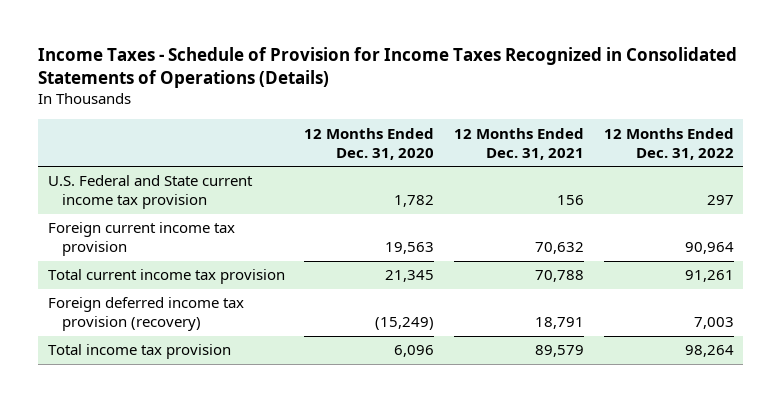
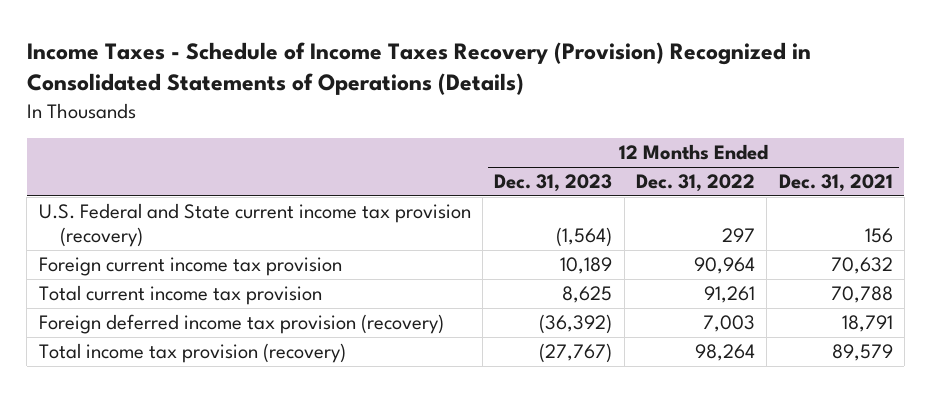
[38,47,738,89] Income Taxes - Schedule of Provision for Income Taxes Recognized in Consolidated Statements of Operations (Details) -> [26,41,811,96] Income Taxes - Schedule of Income Taxes Recovery (Provision) Recognized in Consolidated Statements of Operations (Details)
[304,127,435,160] 12 Months Ended Dec. 31, 2020 -> none
none -> [494,174,613,193] Dec. 31, 2023
[47,175,253,210] U.S. Federal and State current income tax provision -> [38,203,471,247] U.S. Federal and State current income tax provision (recovery)
[47,344,231,360] Total income tax provision -> [38,343,346,364] Total income tax provision (recovery)

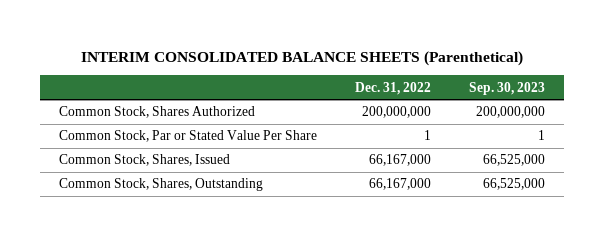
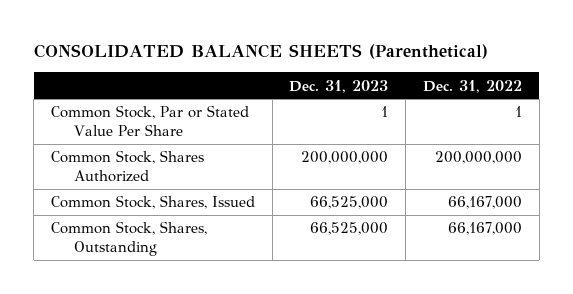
[81,50,524,66] INTERIM CONSOLIDATED BALANCE SHEETS (Parenthetical) -> [33,44,488,60] CONSOLIDATED BALANCE SHEETS (Parenthetical)
[469,81,546,95] Sep. 30, 2023 -> none
none -> [289,79,389,93] Dec. 31, 2023
[59,106,256,119] Common Stock, Shares Authorized -> [50,150,204,182] Common Stock, Shares Authorized

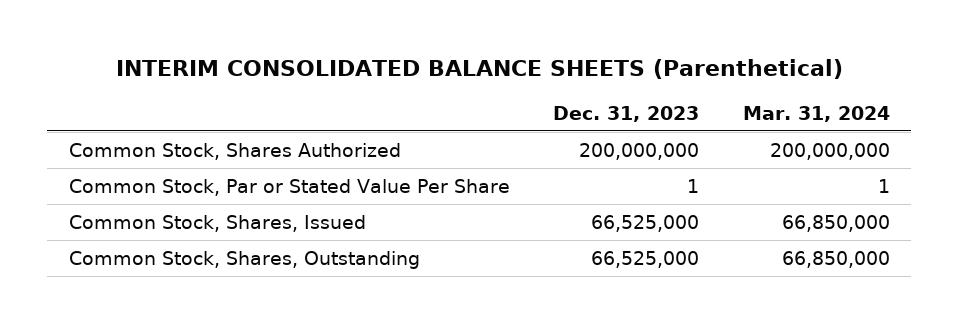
[33,44,488,60] CONSOLIDATED BALANCE SHEETS (Parenthetical) -> [116,59,844,80] INTERIM CONSOLIDATED BALANCE SHEETS (Parenthetical)
[422,79,522,93] Dec. 31, 2022 -> none
none -> [742,105,890,122] Mar. 31, 2024
[50,105,249,136] Common Stock, Par or Stated Value Per Share -> [68,178,510,196] Common Stock, Par or Stated Value Per Share

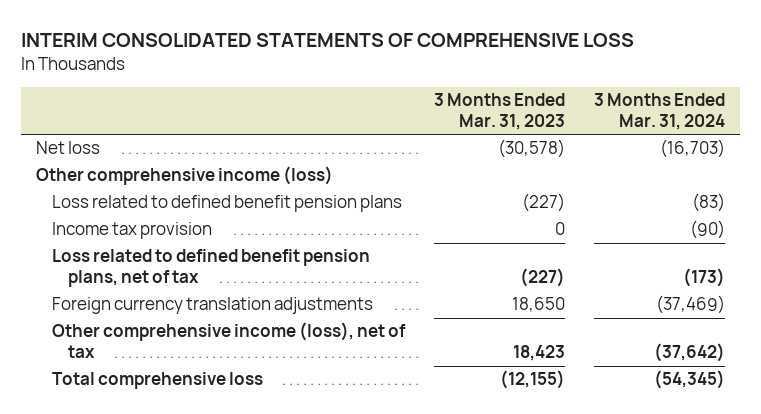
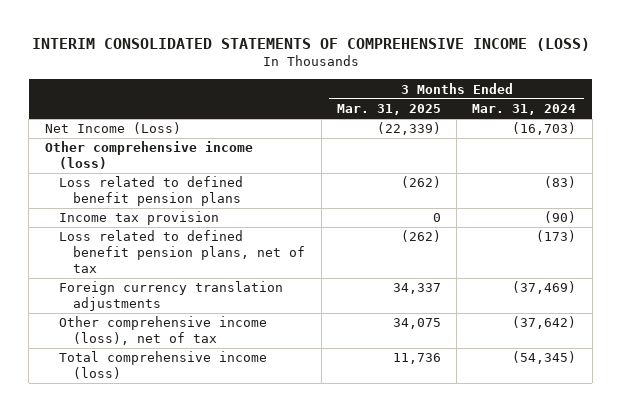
[21,33,635,48] INTERIM CONSOLIDATED STATEMENTS OF COMPREHENSIVE LOSS -> [31,37,590,51] INTERIM CONSOLIDATED STATEMENTS OF COMPREHENSIVE INCOME (LOSS)
[434,92,566,131] 3 Months Ended Mar. 31, 2023 -> none
none -> [336,104,441,116] Mar. 31, 2025
[35,141,100,155] Net loss -> [44,122,181,135] Net Income (Loss)
[51,372,263,390] Total comprehensive loss -> [58,351,267,380] Total comprehensive income (loss)

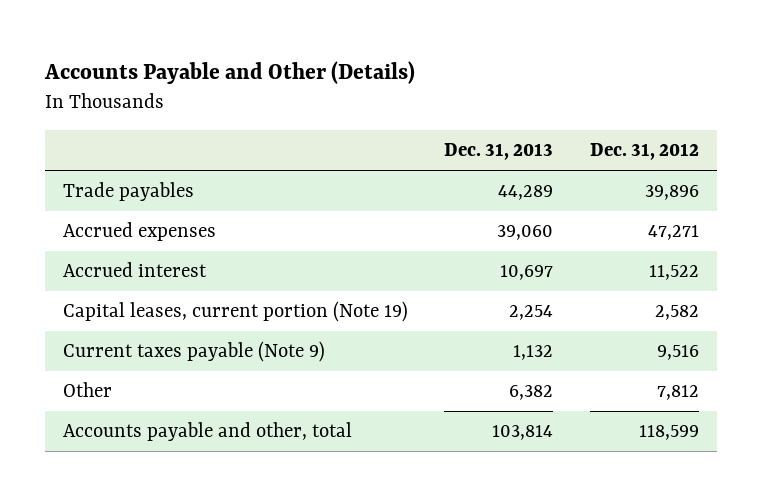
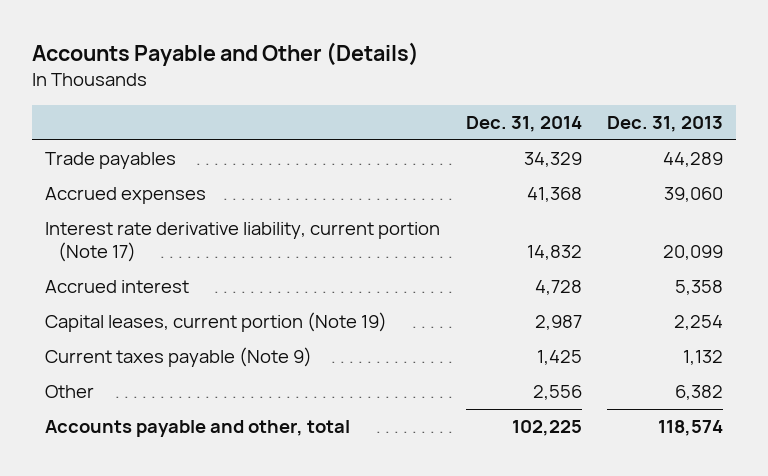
[589,143,699,161] Dec. 31, 2012 -> none
none -> [465,116,582,133] Dec. 31, 2014
none -> [44,222,440,263] Interest rate derivative liability, current portion (Note 17)
[500,265,554,281] 10,697 -> [675,280,724,296] 5,358
[492,425,554,441] 103,814 -> [658,420,724,437] 118,574

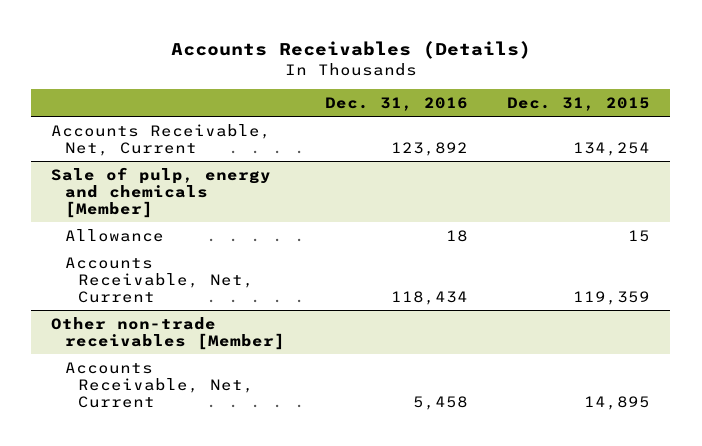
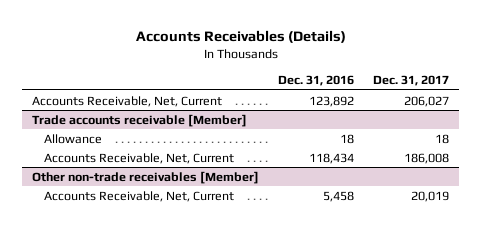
[507,97,651,112] Dec. 31, 2015 -> none
none -> [373,75,450,87] Dec. 31, 2017
[51,166,272,218] Sale of pulp, energy and chemicals [Member] -> [31,113,247,127] Trade accounts receivable [Member]

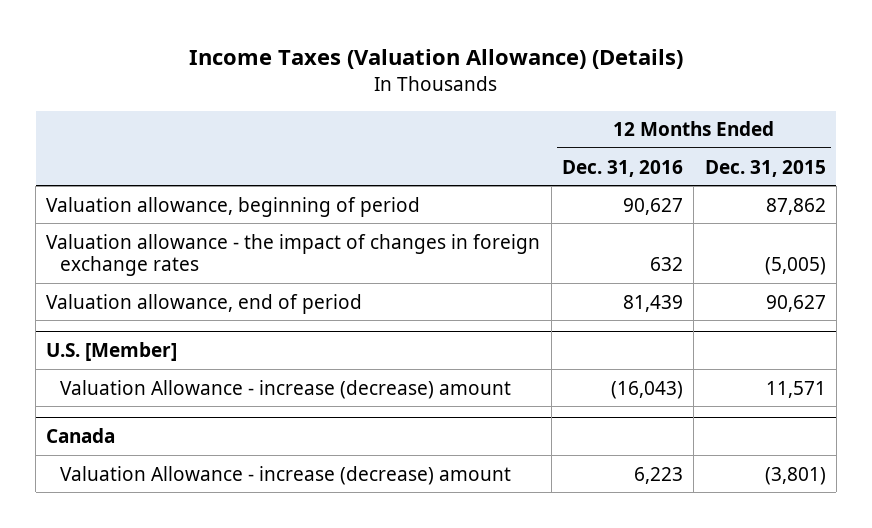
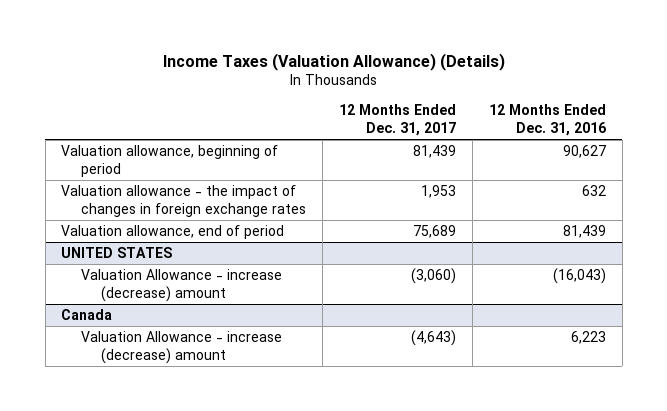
[704,159,826,177] Dec. 31, 2015 -> none
none -> [339,104,457,137] 12 Months Ended Dec. 31, 2017
[46,341,178,361] U.S. [Member] -> [61,246,173,258] UNITED STATES

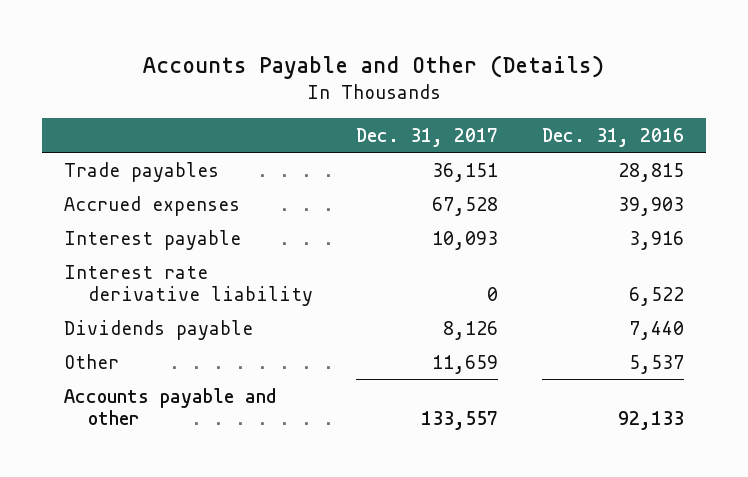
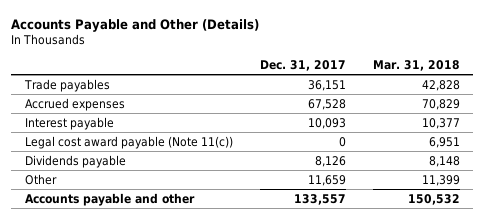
[541,127,684,147] Dec. 31, 2016 -> none
none -> [372,60,460,72] Mar. 31, 2018
[64,264,313,307] Interest rate derivative liability -> none
none -> [24,135,233,149] Legal cost award payable (Note 11(c))

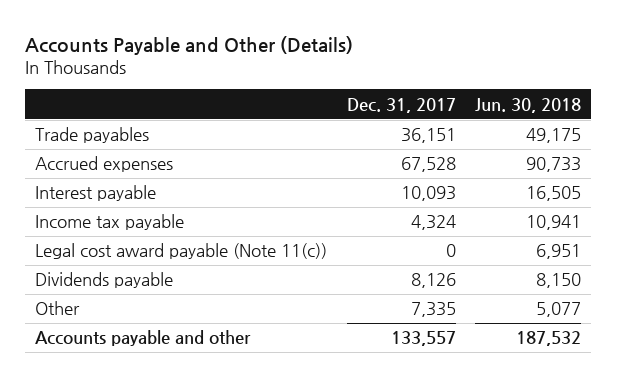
[372,60,460,72] Mar. 31, 2018 -> none
none -> [475,97,582,113] Jun. 30, 2018
none -> [35,214,185,231] Income tax payable
[307,174,346,186] 11,659 -> [410,302,456,318] 7,335

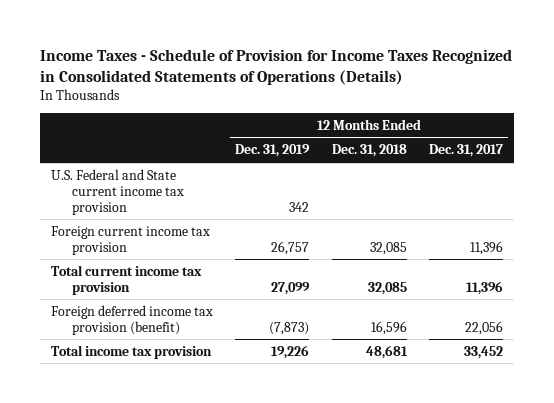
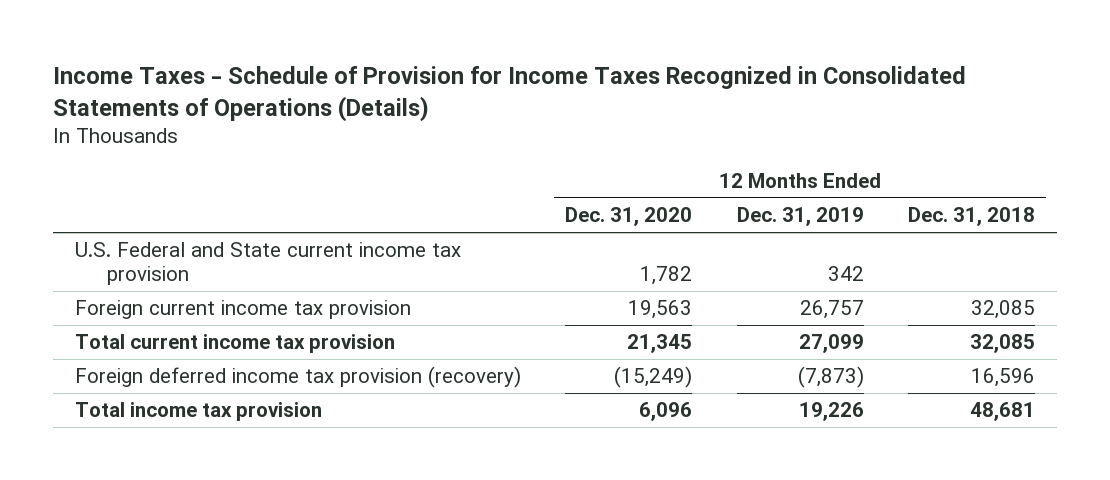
[428,144,503,158] Dec. 31, 2017 -> none
none -> [565,207,693,227] Dec. 31, 2020
[51,304,214,335] Foreign deferred income tax provision (benefit) -> [74,366,521,389] Foreign deferred income tax provision (recovery)

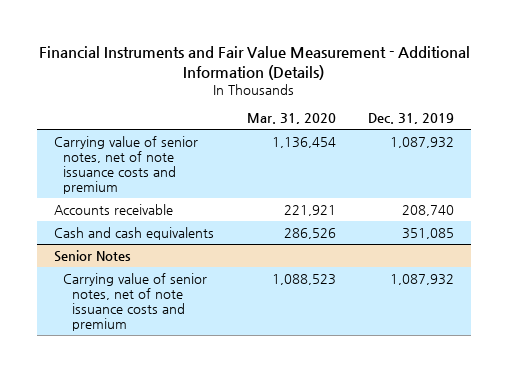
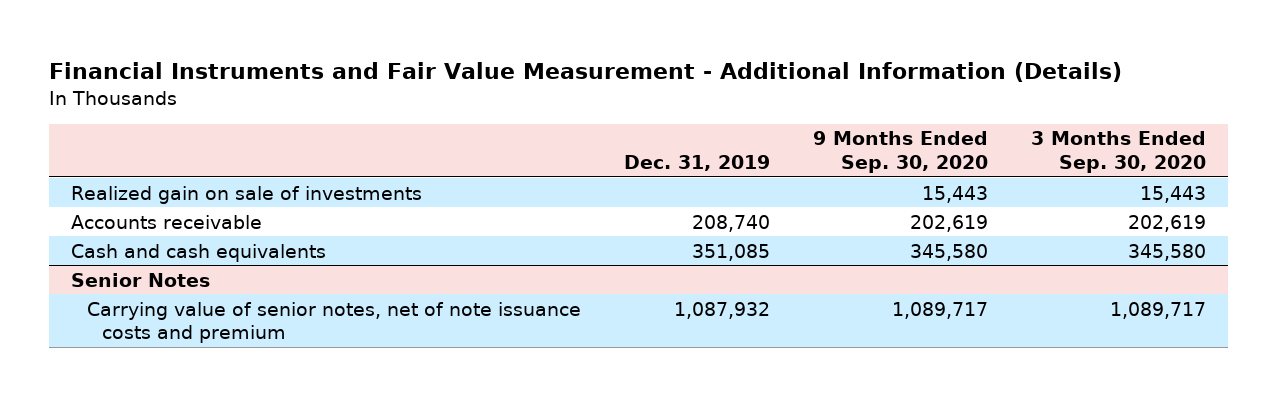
[246,113,336,125] Mar. 31, 2020 -> none
none -> [812,131,988,174] 9 Months Ended Sep. 30, 2020
none -> [1030,131,1206,174] 3 Months Ended Sep. 30, 2020
[53,135,198,195] Carrying value of senior notes, net of note issuance costs and premium -> none
none -> [70,185,422,204] Realized gain on sale of investments

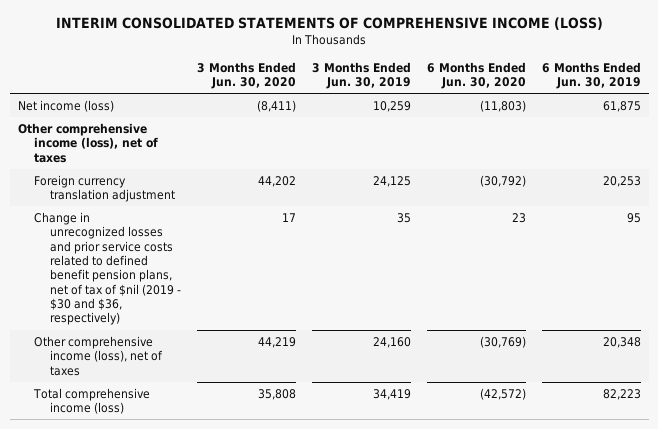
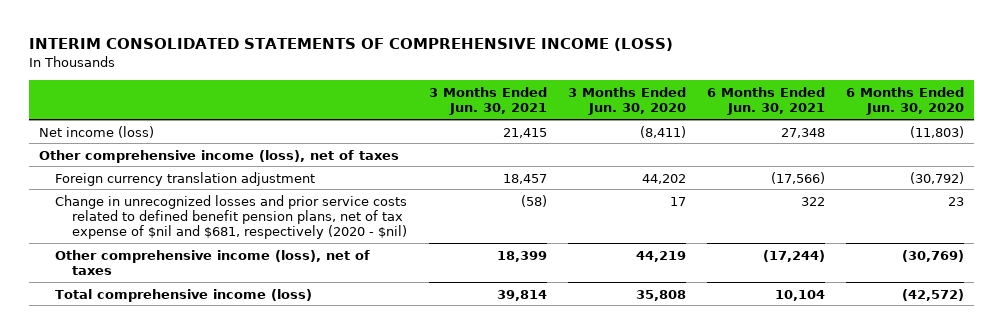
[311,61,411,90] 3 Months Ended Jun. 30, 2019 -> none
[541,61,641,90] 6 Months Ended Jun. 30, 2019 -> none
none -> [428,86,547,116] 3 Months Ended Jun. 30, 2021
none -> [706,86,825,116] 6 Months Ended Jun. 30, 2021
[33,211,182,326] Change in unrecognized losses and prior service costs related to defined benefit pension plans, net of tax of $nil (2019 - $30 and $36, respectively) -> [55,194,408,240] Change in unrecognized losses and prior service costs related to defined benefit pension plans, net of tax expense of $nil and $681, respectively (2020 - $nil)

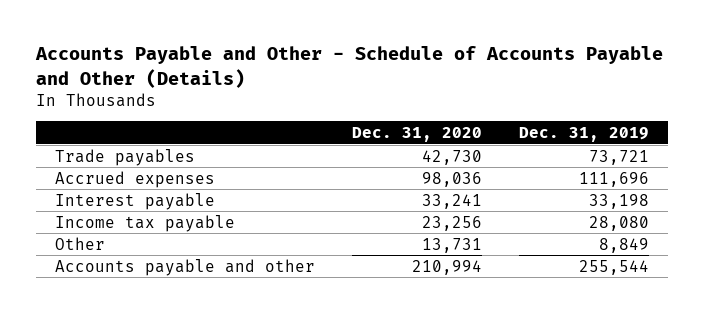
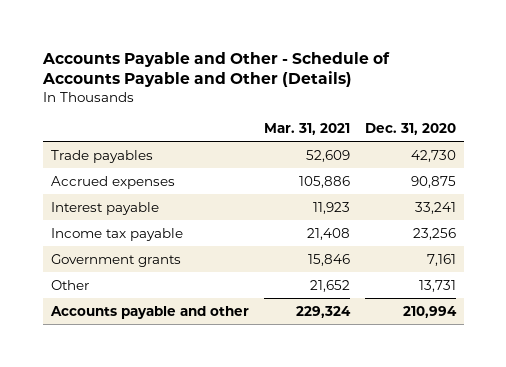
[519,127,650,143] Dec. 31, 2019 -> none
none -> [263,123,350,136] Mar. 31, 2021
[422,171,483,187] 98,036 -> [410,175,456,188] 90,875
none -> [50,253,181,267] Government grants

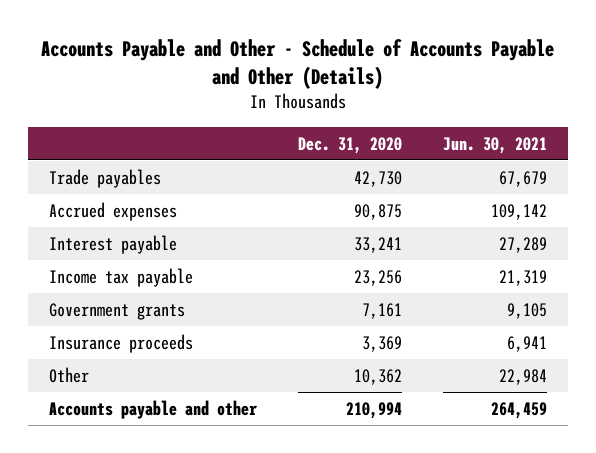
[263,123,350,136] Mar. 31, 2021 -> none
none -> [443,136,548,154] Jun. 30, 2021
none -> [48,334,193,354] Insurance proceeds
[418,279,456,292] 13,731 -> [353,369,402,386] 10,362

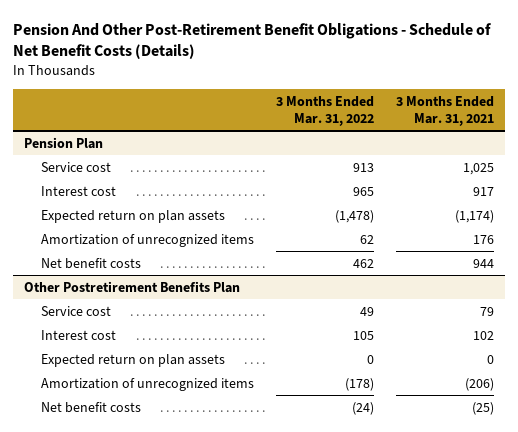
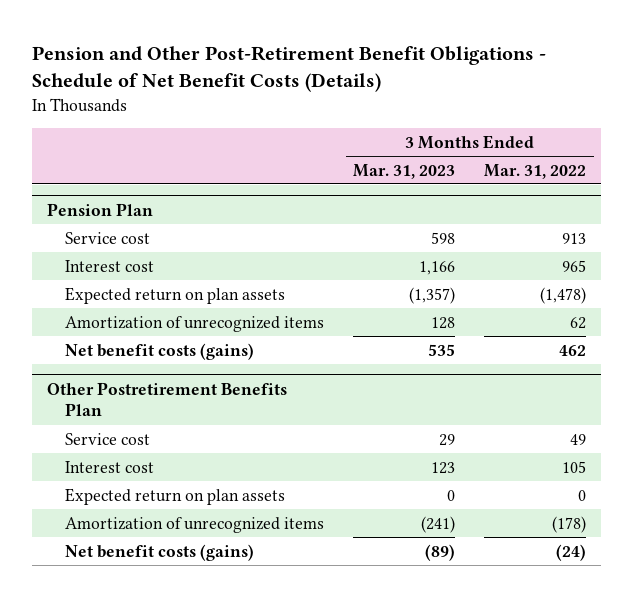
[13,22,492,60] Pension And Other Post-Retirement Benefit Obligations - Schedule of Net Benefit Costs (Details) -> [32,45,547,93] Pension and Other Post-Retirement Benefit Obligations - Schedule of Net Benefit Costs (Details)
[395,96,494,126] 3 Months Ended Mar. 31, 2021 -> none
none -> [353,163,456,179] Mar. 31, 2023
[41,257,142,269] Net benefit costs -> [64,342,254,360] Net benefit costs (gains)
[41,401,142,413] Net benefit costs -> [64,543,254,561] Net benefit costs (gains)

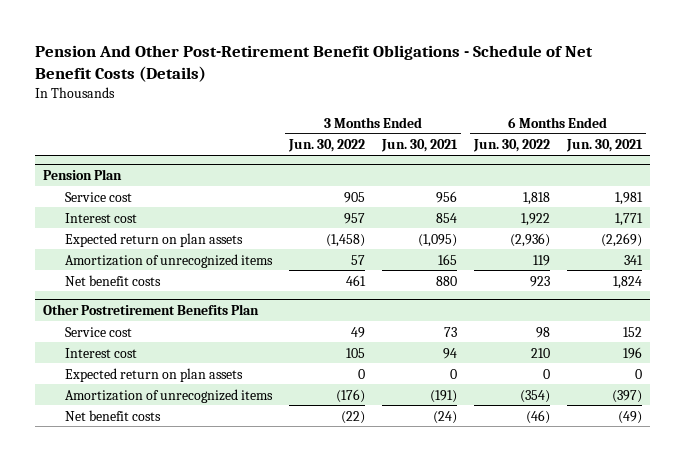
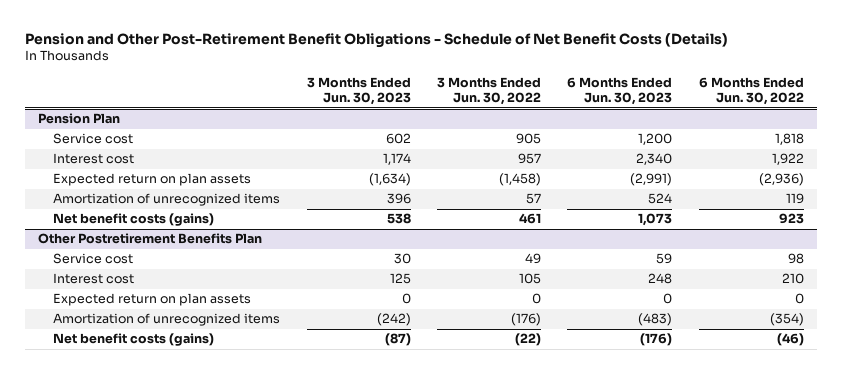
[34,44,593,82] Pension And Other Post-Retirement Benefit Obligations - Schedule of Net Benefit Costs (Details) -> [24,32,728,48] Pension and Other Post-Retirement Benefit Obligations - Schedule of Net Benefit Costs (Details)
[381,139,459,153] Jun. 30, 2021 -> none
[566,139,644,153] Jun. 30, 2021 -> none
none -> [306,76,411,106] 3 Months Ended Jun. 30, 2023
none -> [567,76,673,106] 6 Months Ended Jun. 30, 2023
[65,274,162,286] Net benefit costs -> [53,213,215,227] Net benefit costs (gains)
[65,409,162,421] Net benefit costs -> [53,333,215,347] Net benefit costs (gains)

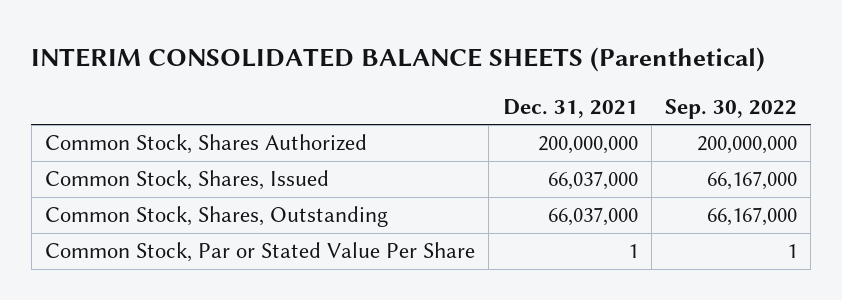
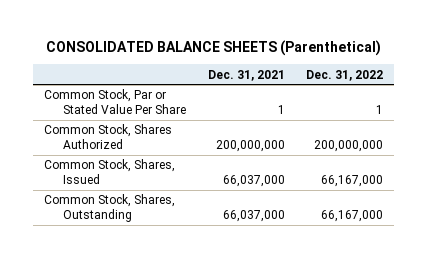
[31,47,766,73] INTERIM CONSOLIDATED BALANCE SHEETS (Parenthetical) -> [45,39,381,56] CONSOLIDATED BALANCE SHEETS (Parenthetical)
[665,99,798,120] Sep. 30, 2022 -> none
none -> [306,69,384,81] Dec. 31, 2022
[45,242,476,263] Common Stock, Par or Stated Value Per Share -> [43,89,186,114] Common Stock, Par or Stated Value Per Share

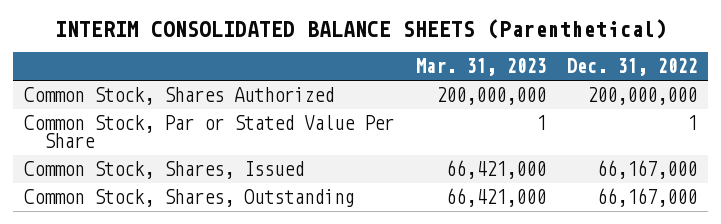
[45,39,381,56] CONSOLIDATED BALANCE SHEETS (Parenthetical) -> [54,18,667,39] INTERIM CONSOLIDATED BALANCE SHEETS (Parenthetical)
[207,69,285,81] Dec. 31, 2021 -> none
none -> [415,58,546,77] Mar. 31, 2023
[43,89,186,114] Common Stock, Par or Stated Value Per Share -> [23,115,394,149] Common Stock, Par or Stated Value Per Share

